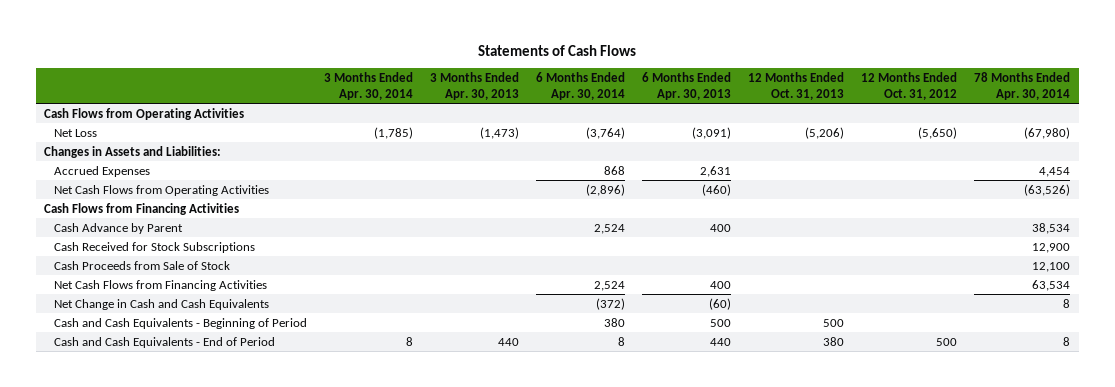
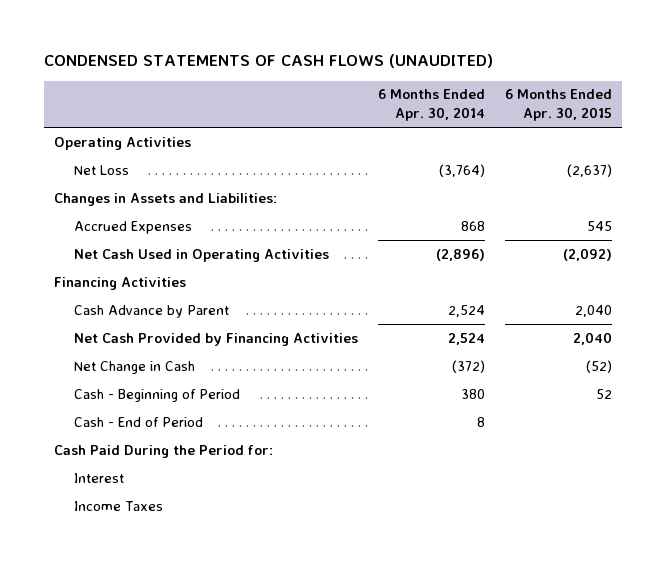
[478,44,637,56] Statements of Cash Flows -> [44,54,494,69] CONDENSED STATEMENTS OF CASH FLOWS (UNAUDITED)
[324,72,414,100] 3 Months Ended Apr. 30, 2014 -> none
[430,72,520,100] 3 Months Ended Apr. 30, 2013 -> none
[642,72,732,100] 6 Months Ended Apr. 30, 2013 -> none
[748,72,845,100] 12 Months Ended Oct. 31, 2013 -> none
[861,72,958,100] 12 Months Ended Oct. 31, 2012 -> none
[974,72,1071,100] 78 Months Ended Apr. 30, 2014 -> none
none -> [505,89,613,121] 6 Months Ended Apr. 30, 2015
[44,107,245,120] Cash Flows from Operating Activities -> [54,136,192,150] Operating Activities
[54,184,270,196] Net Cash Flows from Operating Activities -> [74,248,330,262] Net Cash Used in Operating Activities
[44,202,240,215] Cash Flows from Financing Activities -> [54,276,187,290] Financing Activities
[54,241,256,253] Cash Received for Stock Subscriptions -> none
[54,260,231,270] Cash Proceeds from Sale of Stock -> none
[54,279,268,291] Net Cash Flows from Financing Activities -> [74,332,359,346] Net Cash Provided by Financing Activities
[54,298,270,310] Net Change in Cash and Cash Equivalents -> [74,360,196,374] Net Change in Cash
[54,317,308,329] Cash and Cash Equivalents - Beginning of Period -> [74,388,241,402] Cash - Beginning of Period
[54,336,276,348] Cash and Cash Equivalents - End of Period -> [74,416,204,427] Cash - End of Period
none -> [54,444,274,458] Cash Paid During the Period for:
none -> [74,472,125,483] Interest
none -> [74,500,164,511] Income Taxes

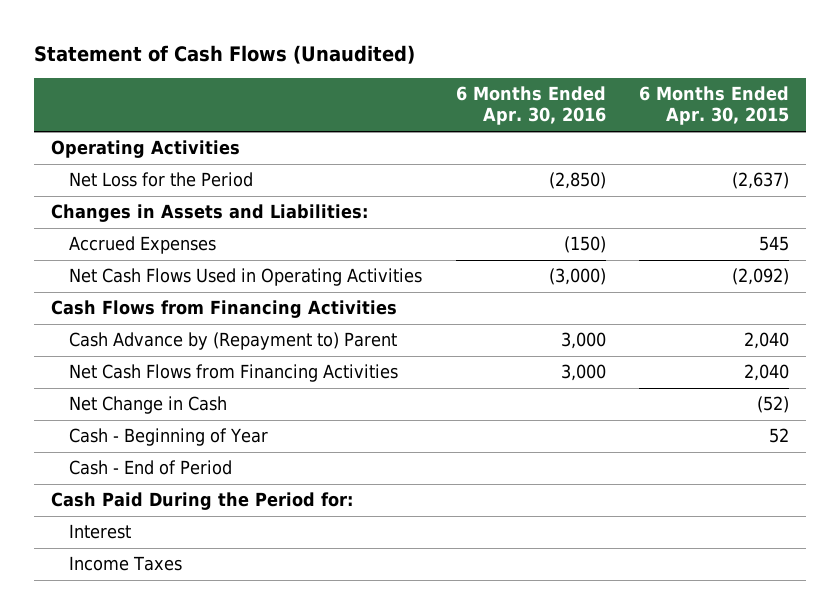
[44,54,494,69] CONDENSED STATEMENTS OF CASH FLOWS (UNAUDITED) -> [33,44,415,64] Statement of Cash Flows (Unaudited)
[378,89,486,121] 6 Months Ended Apr. 30, 2014 -> none
none -> [455,86,606,126] 6 Months Ended Apr. 30, 2016
[74,164,130,175] Net Loss -> [68,172,253,188] Net Loss for the Period
[74,248,330,262] Net Cash Used in Operating Activities -> [68,268,422,287] Net Cash Flows Used in Operating Activities
[54,276,187,290] Financing Activities -> [50,300,397,319] Cash Flows from Financing Activities
[74,304,230,318] Cash Advance by Parent -> [68,332,397,351] Cash Advance by (Repayment to) Parent
[74,332,359,346] Net Cash Provided by Financing Activities -> [68,364,398,383] Net Cash Flows from Financing Activities
[74,388,241,402] Cash - Beginning of Period -> [68,428,268,447] Cash - Beginning of Year

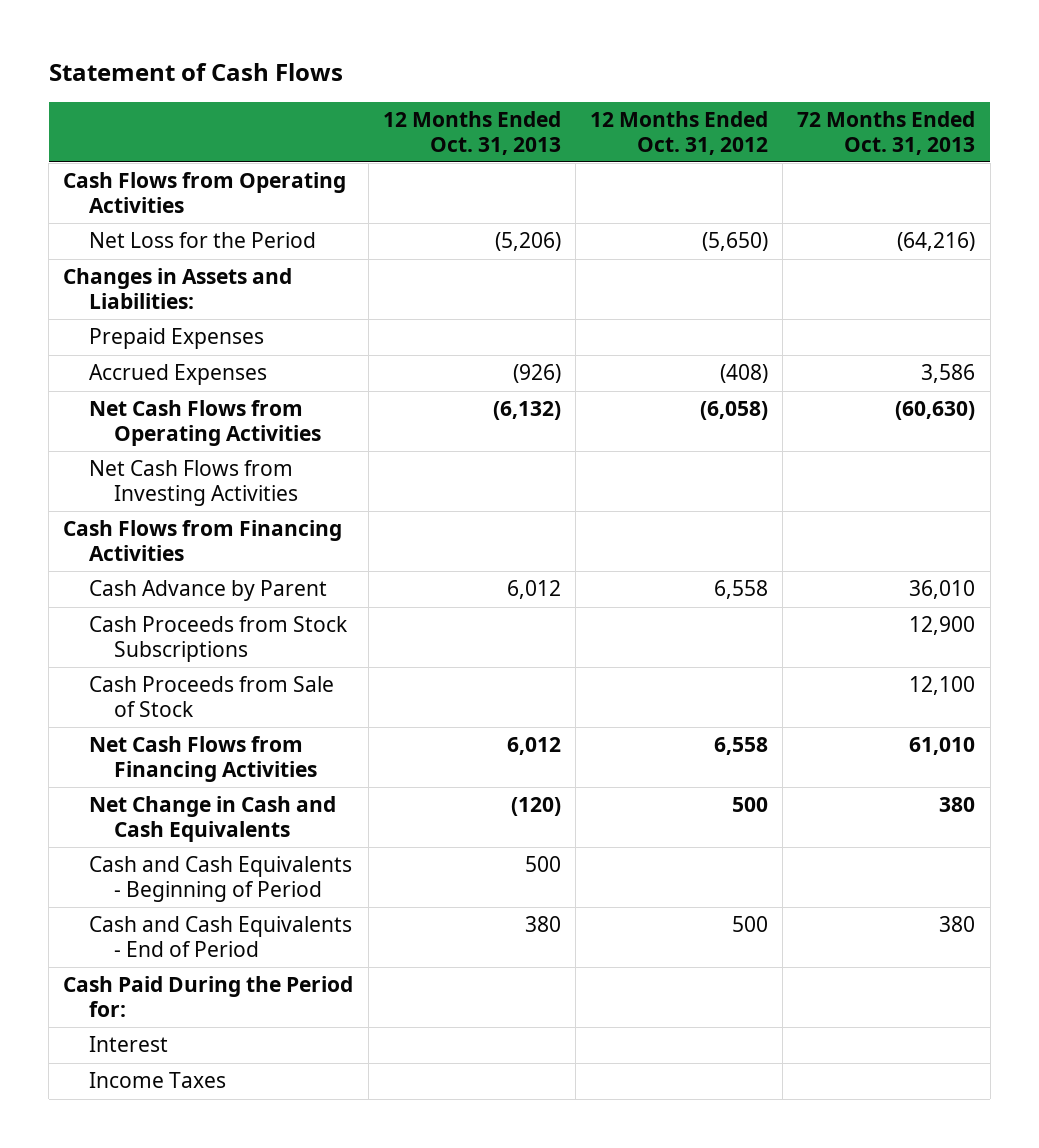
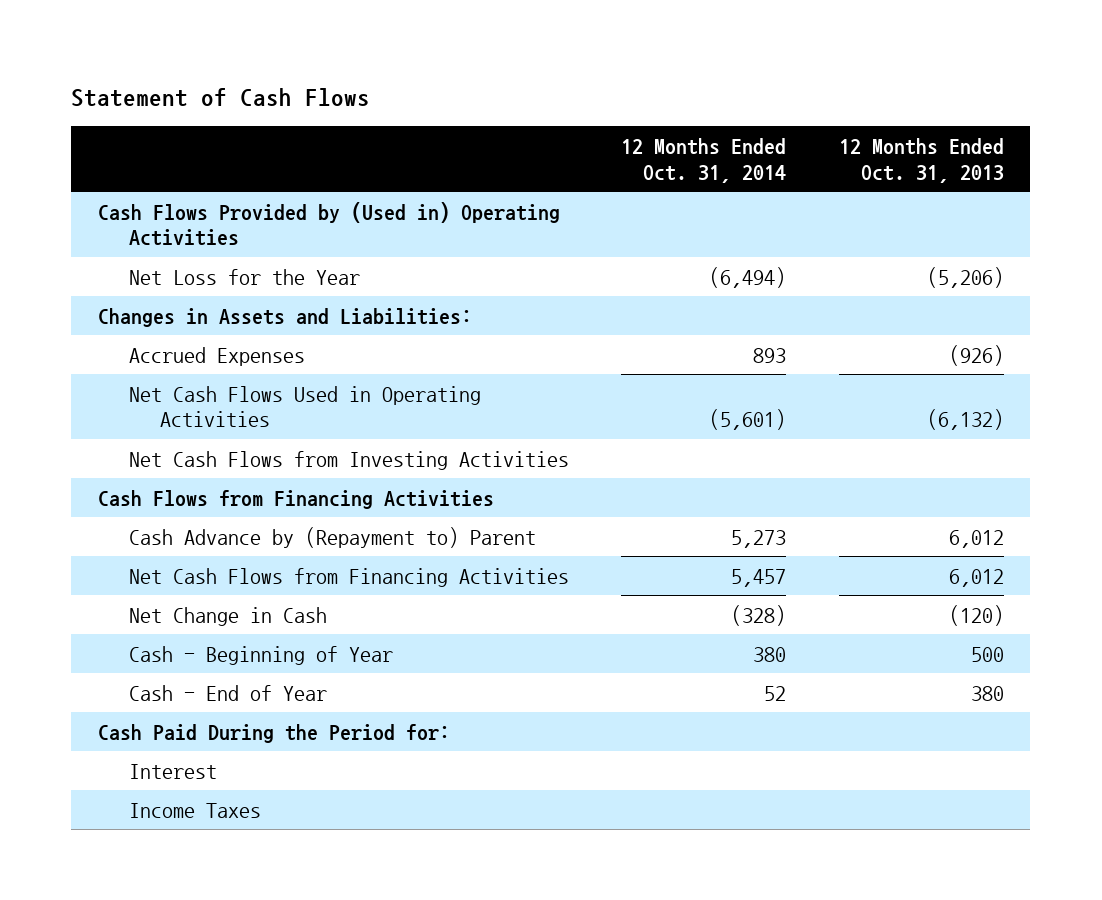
[590,111,769,155] 12 Months Ended Oct. 31, 2012 -> none
[797,111,976,155] 72 Months Ended Oct. 31, 2013 -> none
none -> [621,137,787,183] 12 Months Ended Oct. 31, 2014
[63,172,347,213] Cash Flows from Operating Activities -> [97,201,560,247] Cash Flows Provided by (Used in) Operating Activities
[88,232,316,249] Net Loss for the Period -> [128,268,360,285] Net Loss for the Year
[88,328,264,350] Prepaid Expenses -> none
[88,400,321,446] Net Cash Flows from Operating Activities -> [128,385,481,428] Net Cash Flows Used in Operating Activities
[88,616,348,662] Cash Proceeds from Stock Subscriptions -> none
[88,676,334,717] Cash Proceeds from Sale of Stock -> none
[88,580,327,602] Cash Advance by Parent -> [128,526,536,548] Cash Advance by (Repayment to) Parent
[88,796,336,842] Net Change in Cash and Cash Equivalents -> [128,606,327,626] Net Change in Cash
[88,856,352,902] Cash and Cash Equivalents - Beginning of Period -> [128,645,393,665] Cash - Beginning of Year
[88,916,352,957] Cash and Cash Equivalents - End of Period -> [128,684,327,701] Cash - End of Year

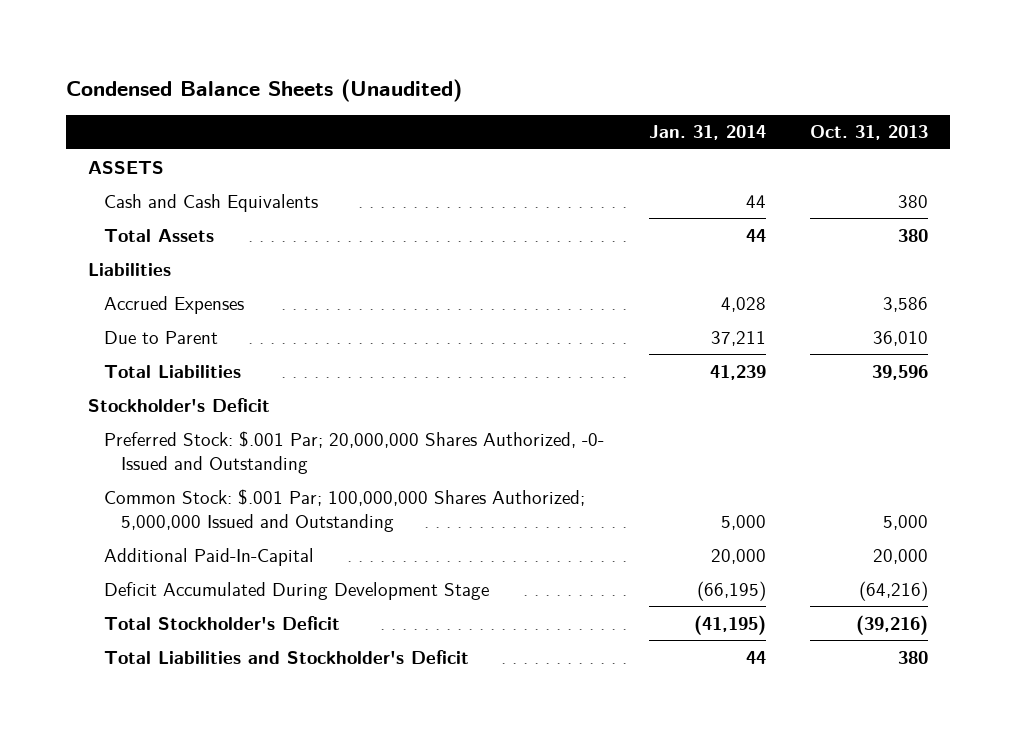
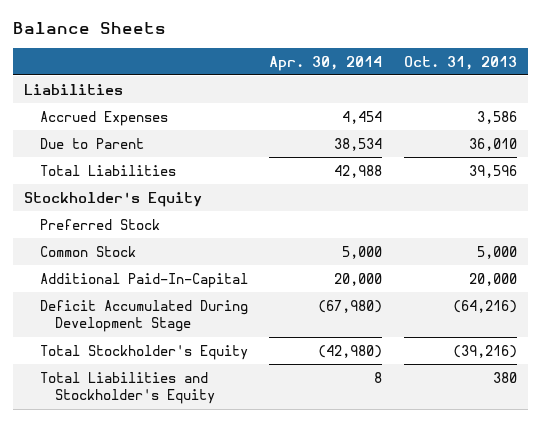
[66,78,463,102] Condensed Balance Sheets (Unaudited) -> [12,22,166,35] Balance Sheets
[648,125,766,141] Jan. 31, 2014 -> none
none -> [269,55,383,71] Apr. 30, 2014
[88,160,165,174] ASSETS -> none
[104,193,319,212] Cash and Cash Equivalents -> none
[104,228,215,242] Total Assets -> none
[88,397,271,412] Stockholder's Deficit -> [23,191,202,207] Stockholder's Equity
[104,430,605,475] Preferred Stock: $.001 Par; 20,000,000 Shares Authorized, -0- Issued and Outstanding -> [39,218,160,230] Preferred Stock
[104,488,586,533] Common Stock: $.001 Par; 100,000,000 Shares Authorized; 5,000,000 Issued and Outstanding -> [39,245,136,257] Common Stock
[104,615,341,630] Total Stockholder's Deficit -> [39,344,248,360] Total Stockholder's Equity
[104,649,470,664] Total Liabilities and Stockholder's Deficit -> [39,371,216,405] Total Liabilities and Stockholder's Equity

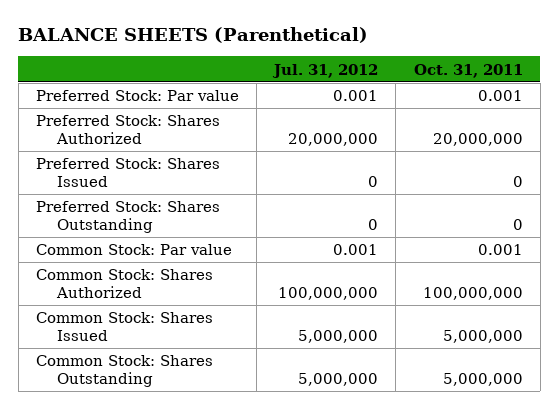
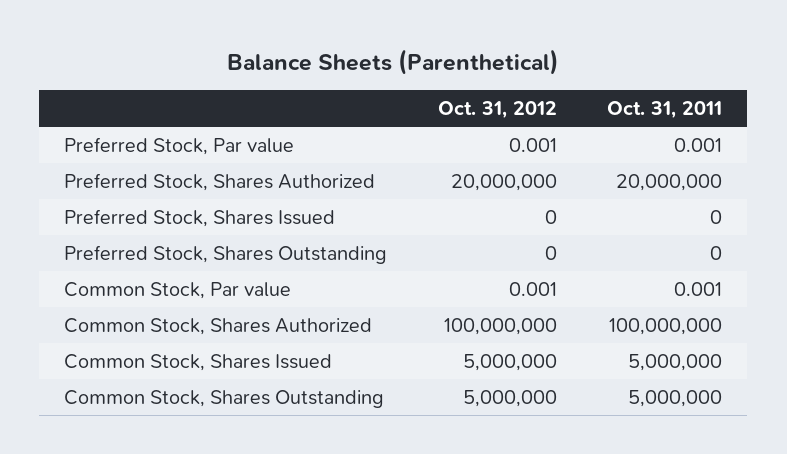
[18,27,369,44] BALANCE SHEETS (Parenthetical) -> [227,49,560,76] Balance Sheets (Parenthetical)
[272,63,379,78] Jul. 31, 2012 -> none
none -> [437,101,557,120] Oct. 31, 2012
[35,90,239,102] Preferred Stock: Par value -> [64,136,295,155] Preferred Stock, Par value
[35,115,220,144] Preferred Stock: Shares Authorized -> [64,172,376,191] Preferred Stock, Shares Authorized
[35,158,220,187] Preferred Stock: Shares Issued -> [64,208,336,227] Preferred Stock, Shares Issued
[35,201,220,233] Preferred Stock: Shares Outstanding -> [64,244,388,264] Preferred Stock, Shares Outstanding
[35,244,232,256] Common Stock: Par value -> [64,281,292,299] Common Stock, Par value
[35,269,213,298] Common Stock: Shares Authorized -> [64,317,373,335] Common Stock, Shares Authorized
[35,312,213,341] Common Stock: Shares Issued -> [64,353,333,371] Common Stock, Shares Issued
[35,355,213,387] Common Stock: Shares Outstanding -> [64,389,385,408] Common Stock, Shares Outstanding

